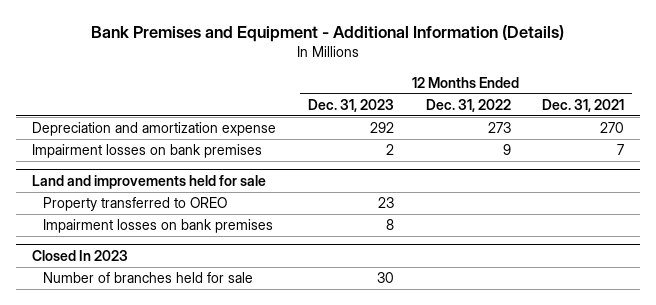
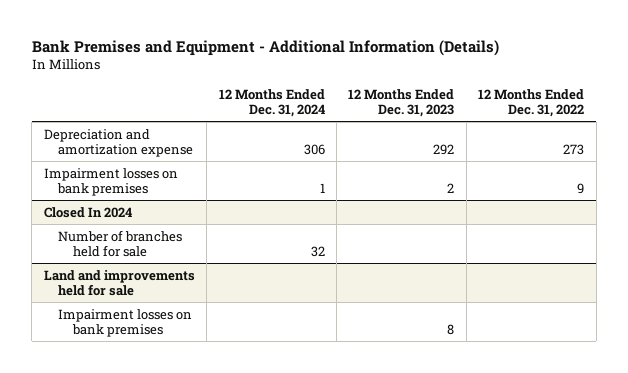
[542,98,625,112] Dec. 31, 2021 -> none
none -> [218,88,325,118] 12 Months Ended Dec. 31, 2024
none -> [43,206,132,218] Closed In 2024
none -> [58,229,183,258] Number of branches held for sale
[43,197,228,212] Property transferred to OREO -> none
[32,249,129,261] Closed In 2023 -> none
[43,272,254,284] Number of branches held for sale -> none

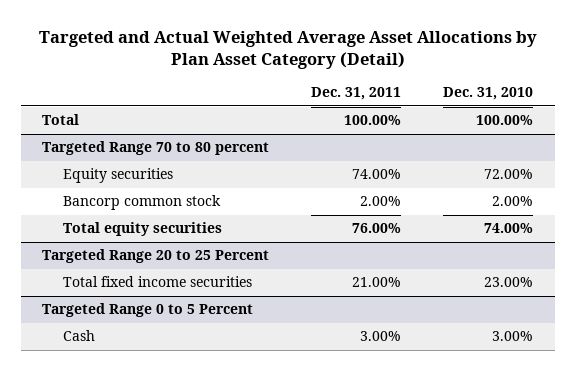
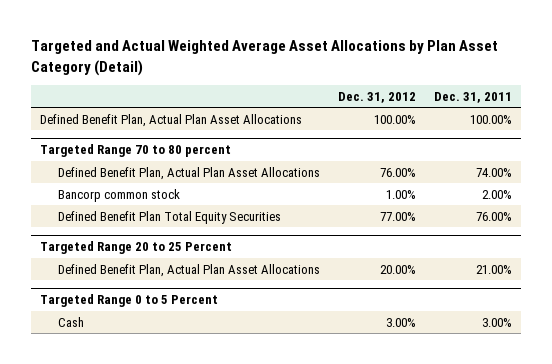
[443,87,534,101] Dec. 31, 2010 -> none
none -> [338,91,417,103] Dec. 31, 2012
[41,114,79,126] Total -> [39,113,302,127] Defined Benefit Plan, Actual Plan Asset Allocations
[62,168,173,184] Equity securities -> none
none -> [58,166,321,180] Defined Benefit Plan, Actual Plan Asset Allocations
[62,222,222,237] Total equity securities -> [58,210,282,224] Defined Benefit Plan Total Equity Securities
[62,276,252,288] Total fixed income securities -> none
none -> [58,263,321,277] Defined Benefit Plan, Actual Plan Asset Allocations

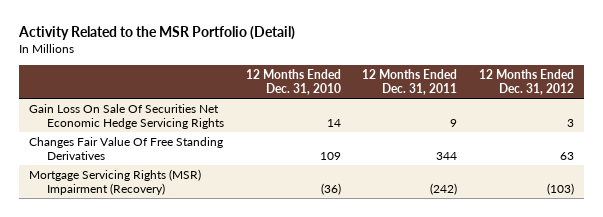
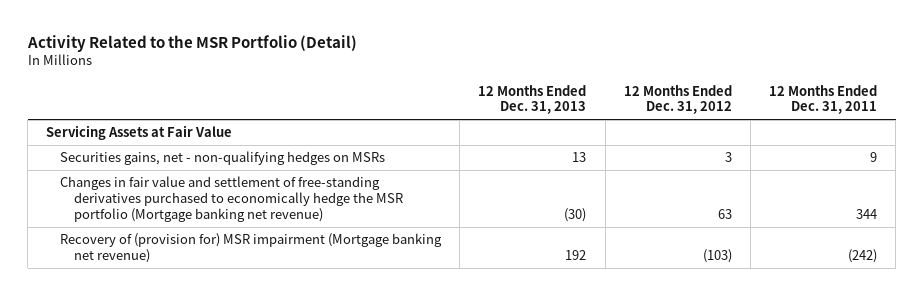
[245,68,341,95] 12 Months Ended Dec. 31, 2010 -> none
none -> [478,84,587,115] 12 Months Ended Dec. 31, 2013
none -> [46,125,233,141] Servicing Assets at Fair Value
[29,104,225,129] Gain Loss On Sale Of Securities Net Economic Hedge Servicing Rights -> [60,151,386,166] Securities gains, net - non-qualifying hedges on MSRs
[29,137,224,160] Changes Fair Value Of Free Standing Derivatives -> [60,176,403,222] Changes in fair value and settlement of free-standing derivatives purchased to economically hedge the MSR portfolio (Mortgage banking net revenue)
[29,169,202,195] Mortgage Servicing Rights (MSR) Impairment (Recovery) -> [60,233,443,264] Recovery of (provision for) MSR impairment (Mortgage banking net revenue)

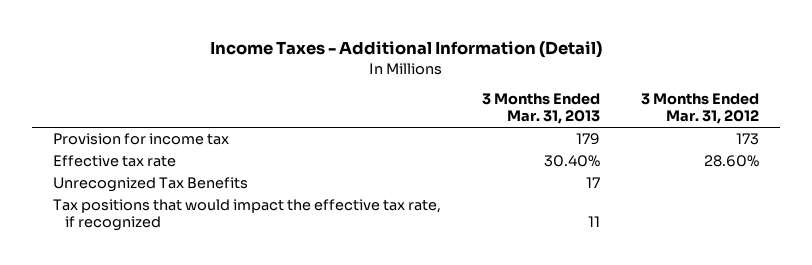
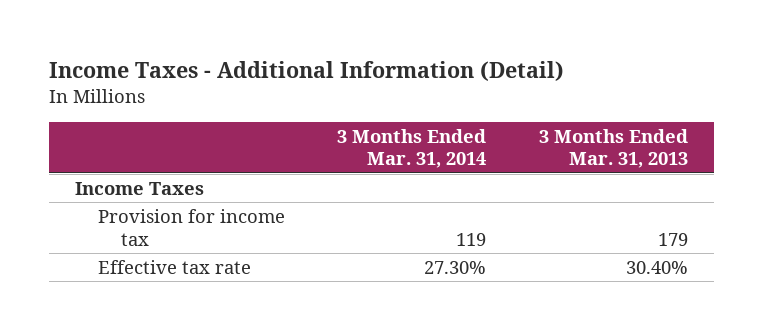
[641,93,760,125] 3 Months Ended Mar. 31, 2012 -> none
none -> [337,128,487,169] 3 Months Ended Mar. 31, 2014
none -> [75,181,205,195] Income Taxes
[52,177,248,193] Unrecognized Tax Benefits -> none
[52,199,441,232] Tax positions that would impact the effective tax rate, if recognized -> none

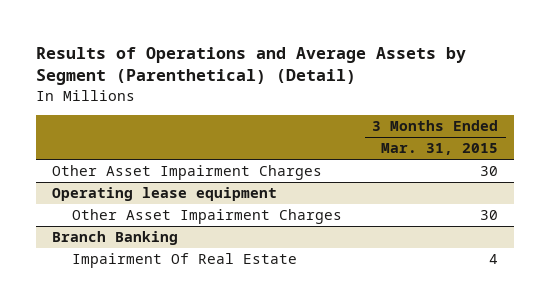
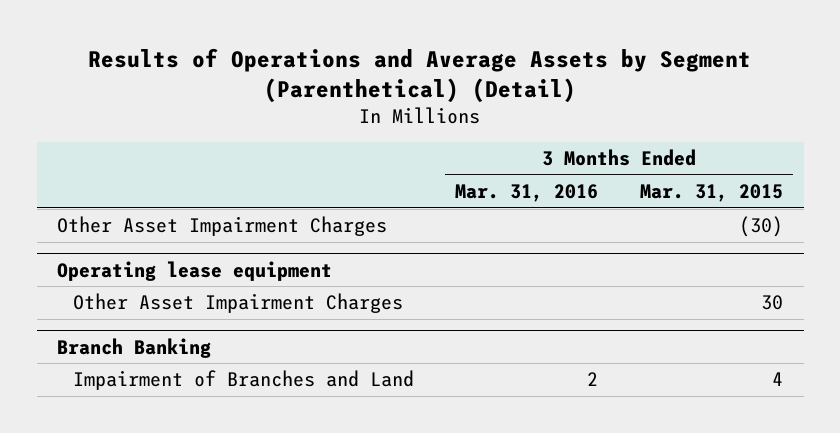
none -> [455,184,599,203] Mar. 31, 2016
[480,166,499,177] 30 -> [739,216,784,238] (30)
[71,253,297,269] Impairment Of Real Estate -> none
none -> [72,370,414,391] Impairment of Branches and Land

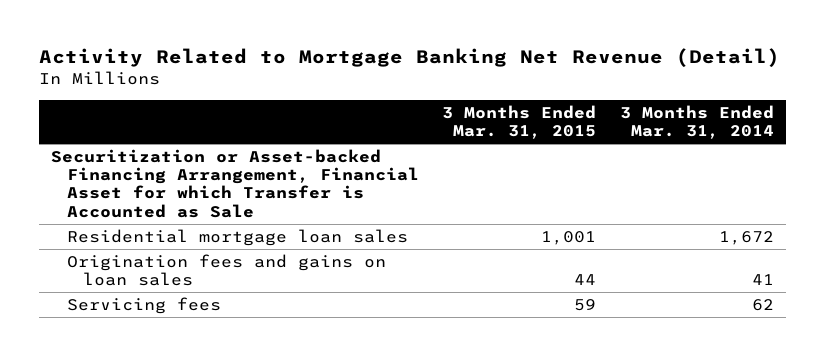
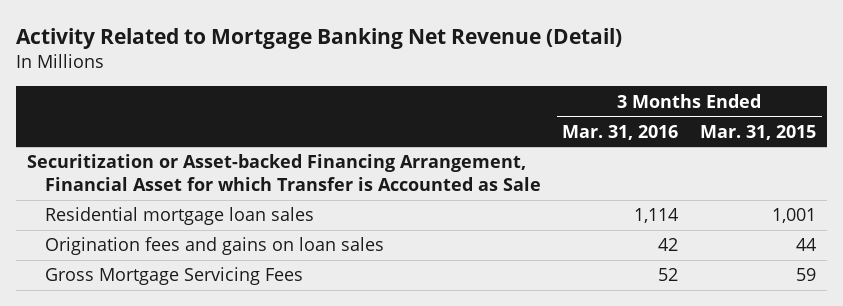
[619,105,774,140] 3 Months Ended Mar. 31, 2014 -> none
none -> [562,124,679,140] Mar. 31, 2016
[66,297,221,315] Servicing fees -> [44,267,303,286] Gross Mortgage Servicing Fees

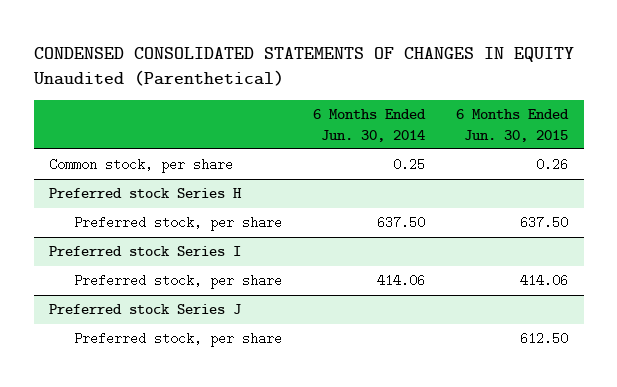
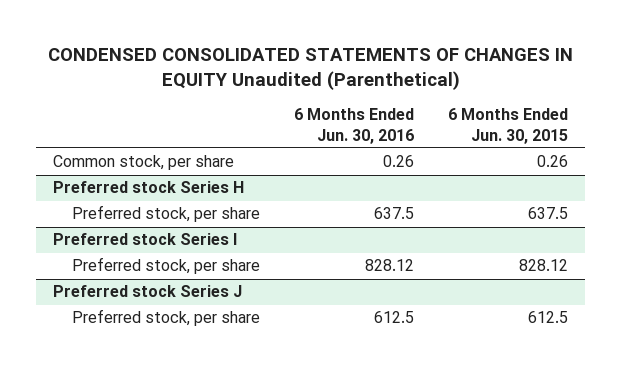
[313,109,427,142] 6 Months Ended Jun. 30, 2014 -> none
none -> [293,108,414,144] 6 Months Ended Jun. 30, 2016
[520,216,569,230] 637.50 -> [527,207,568,220] 637.5
[520,274,569,288] 414.06 -> [518,259,568,272] 828.12
[520,332,569,346] 612.50 -> [527,311,568,324] 612.5

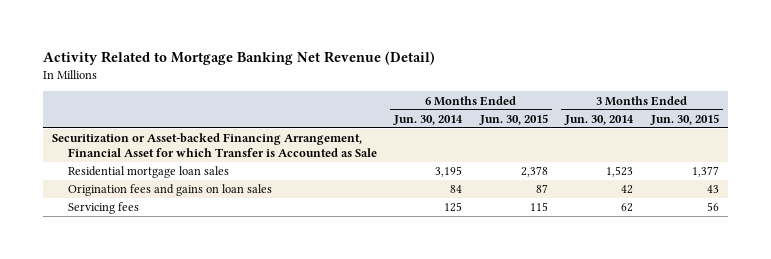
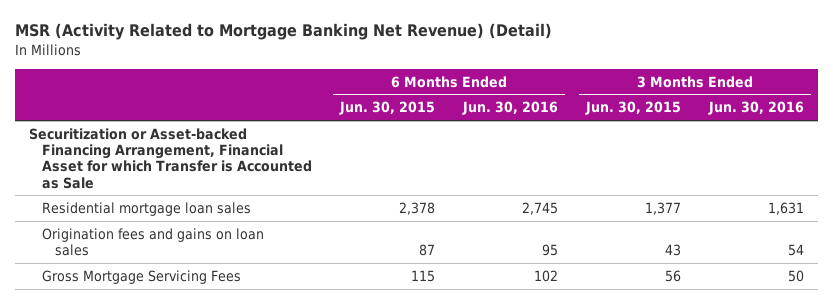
[42,51,435,66] Activity Related to Mortgage Banking Net Revenue (Detail) -> [14,23,552,41] MSR (Activity Related to Mortgage Banking Net Revenue) (Detail)
[393,114,464,125] Jun. 30, 2014 -> none
[564,114,635,125] Jun. 30, 2014 -> none
none -> [461,101,558,116] Jun. 30, 2016
none -> [708,101,805,116] Jun. 30, 2016
[67,202,139,215] Servicing fees -> [41,269,241,284] Gross Mortgage Servicing Fees

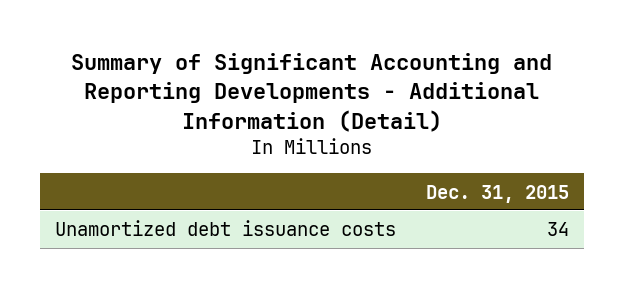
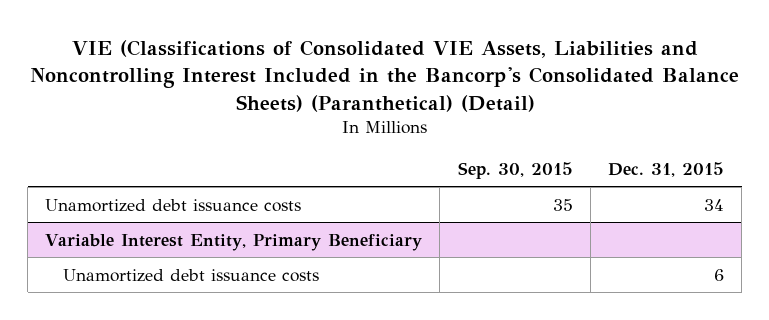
[71,52,553,132] Summary of Significant Accounting and Reporting Developments - Additional Information (Detail) -> [29,39,739,112] VIE (Classifications of Consolidated VIE Assets, Liabilities and Noncontrolling Interest Included in the Bancorp's Consolidated Balance Sheets) (Paranthetical) (Detail)
none -> [457,161,573,179] Sep. 30, 2015
none -> [45,233,423,251] Variable Interest Entity, Primary Beneficiary
none -> [62,268,319,282] Unamortized debt issuance costs

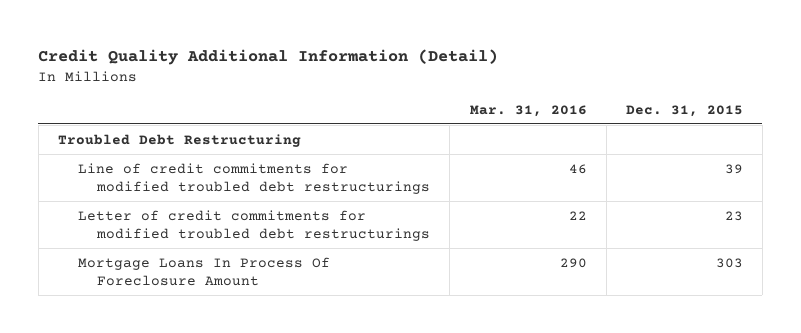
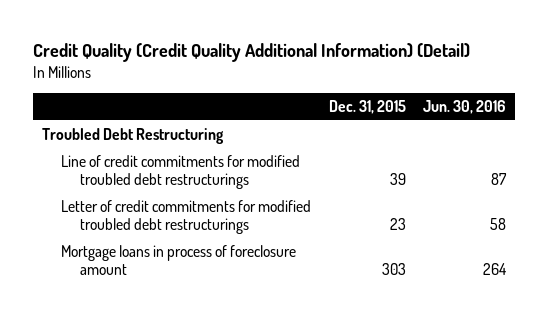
[38,48,499,65] Credit Quality Additional Information (Detail) -> [32,42,470,62] Credit Quality (Credit Quality Additional Information) (Detail)
[469,104,587,117] Mar. 31, 2016 -> none
none -> [423,100,507,115] Jun. 30, 2016
[77,256,330,286] Mortgage Loans In Process Of Foreclosure Amount -> [60,244,296,276] Mortgage loans in process of foreclosure amount

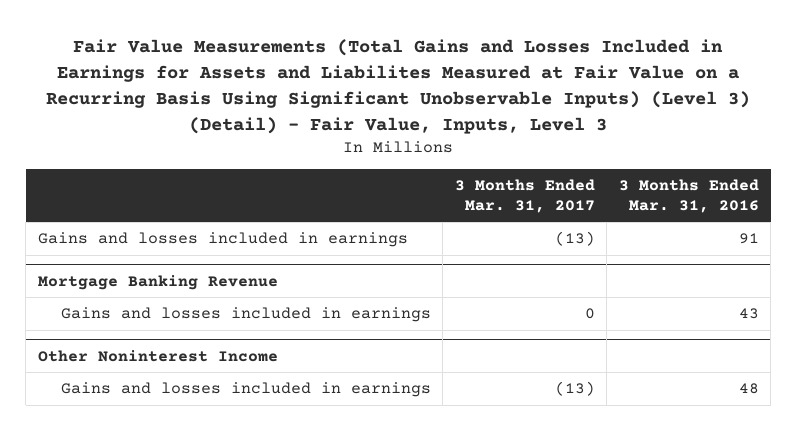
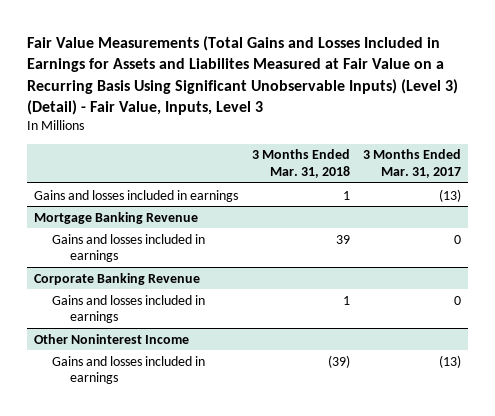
[618,179,759,213] 3 Months Ended Mar. 31, 2016 -> none
none -> [251,149,350,179] 3 Months Ended Mar. 31, 2018
none -> [34,272,201,285] Corporate Banking Revenue
none -> [52,294,206,324] Gains and losses included in earnings

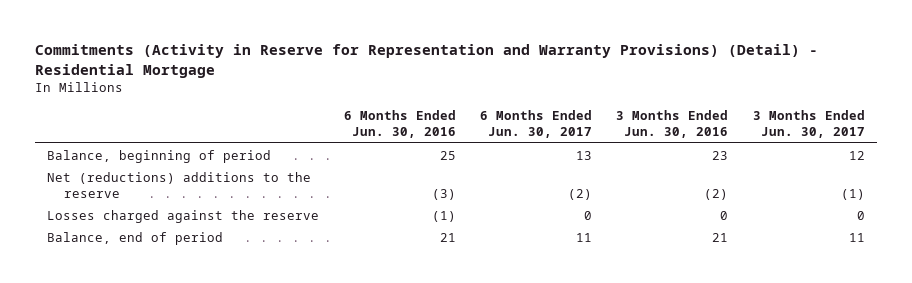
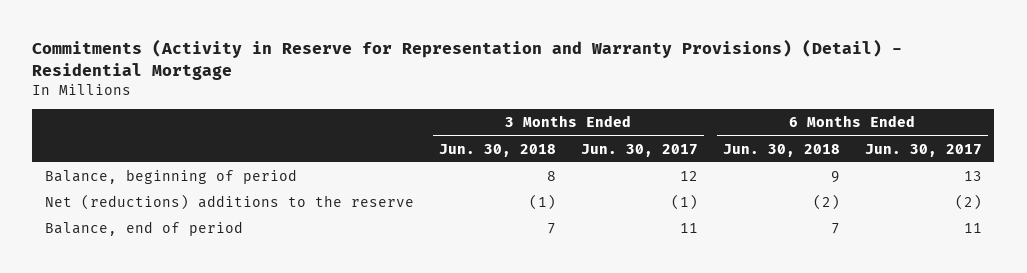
[343,110,456,139] 6 Months Ended Jun. 30, 2016 -> none
[616,110,729,139] 3 Months Ended Jun. 30, 2016 -> none
none -> [438,143,556,157] Jun. 30, 2018
none -> [722,143,840,157] Jun. 30, 2018
[47,209,320,223] Losses charged against the reserve -> none

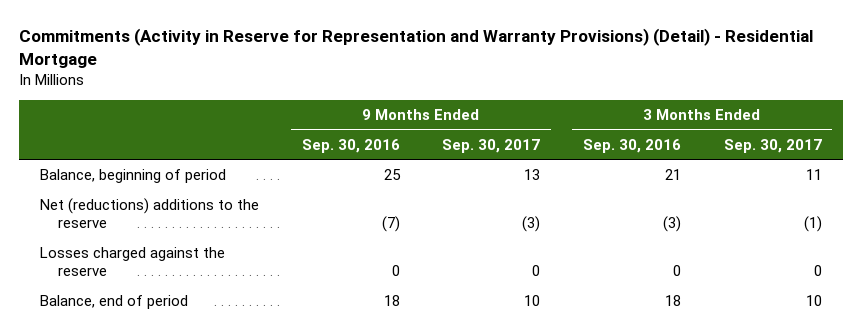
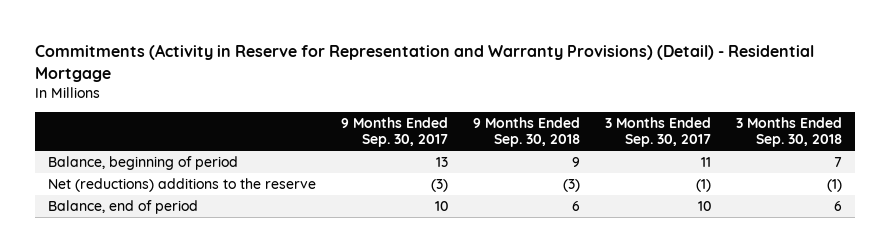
[301,138,400,153] Sep. 30, 2016 -> none
[582,138,681,153] Sep. 30, 2016 -> none
none -> [473,117,581,148] 9 Months Ended Sep. 30, 2018
none -> [736,117,843,148] 3 Months Ended Sep. 30, 2018
[39,247,225,277] Losses charged against the reserve -> none

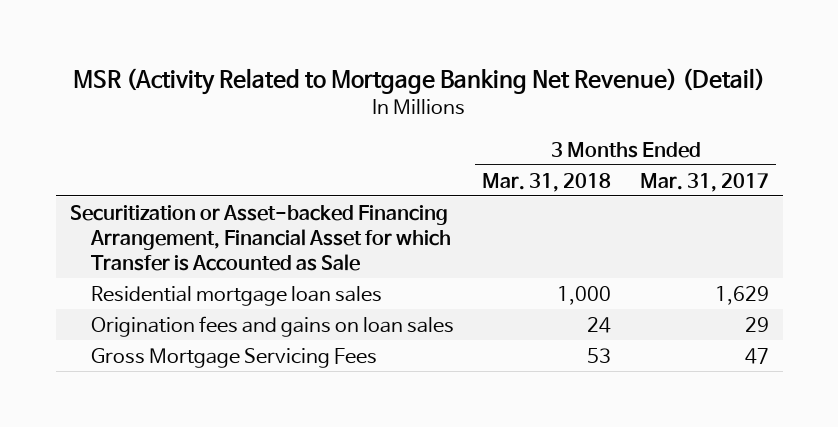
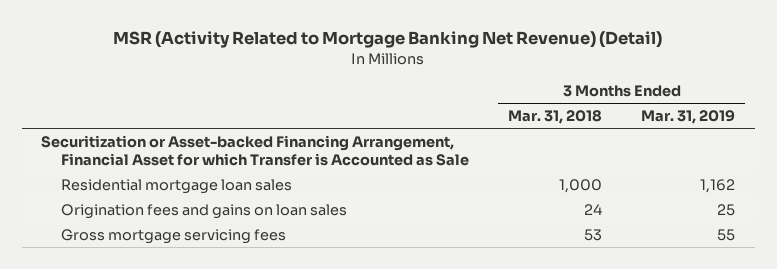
[639,172,769,192] Mar. 31, 2017 -> none
none -> [641,110,736,125] Mar. 31, 2019
[91,347,378,368] Gross Mortgage Servicing Fees -> [61,228,287,244] Gross mortgage servicing fees

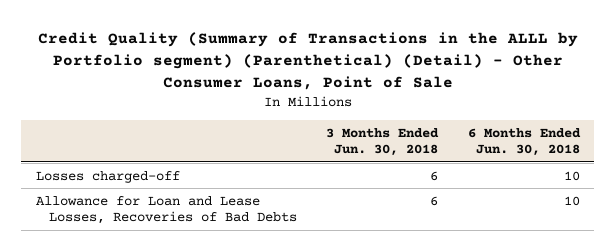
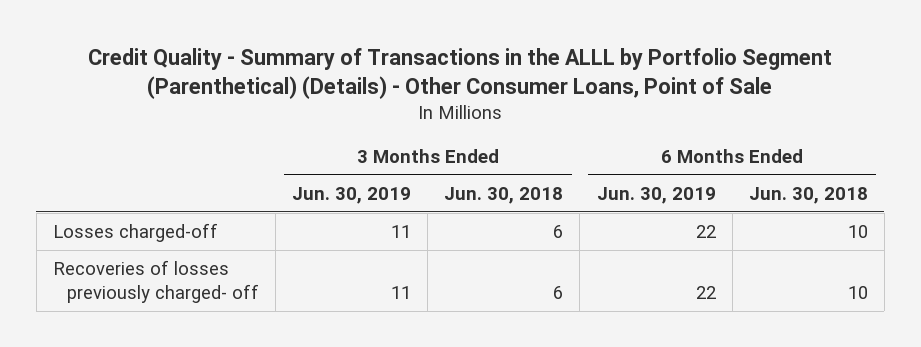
[37,32,578,90] Credit Quality (Summary of Transactions in the ALLL by Portfolio segment) (Parenthetical) (Detail) - Other Consumer Loans, Point of Sale -> [88,47,833,99] Credit Quality - Summary of Transactions in the ALLL by Portfolio Segment (Parenthetical) (Details) - Other Consumer Loans, Point of Sale
none -> [292,186,412,204] Jun. 30, 2019
none -> [596,186,716,204] Jun. 30, 2019
[35,195,298,225] Allowance for Loan and Lease Losses, Recoveries of Bad Debts -> [52,260,259,303] Recoveries of losses previously charged- off

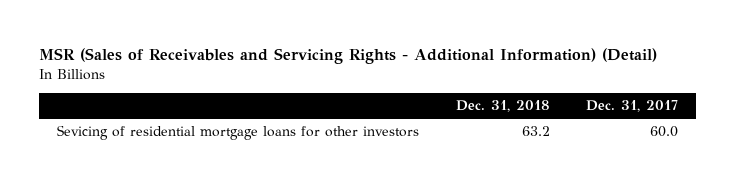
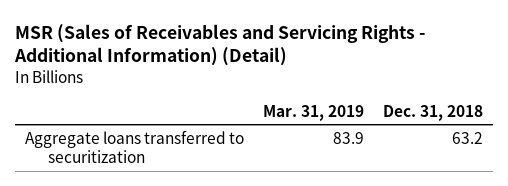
[585,100,678,113] Dec. 31, 2017 -> none
none -> [262,104,364,121] Mar. 31, 2019
[57,125,420,141] Sevicing of residential mortgage loans for other investors -> [24,129,244,164] Aggregate loans transferred to securitization

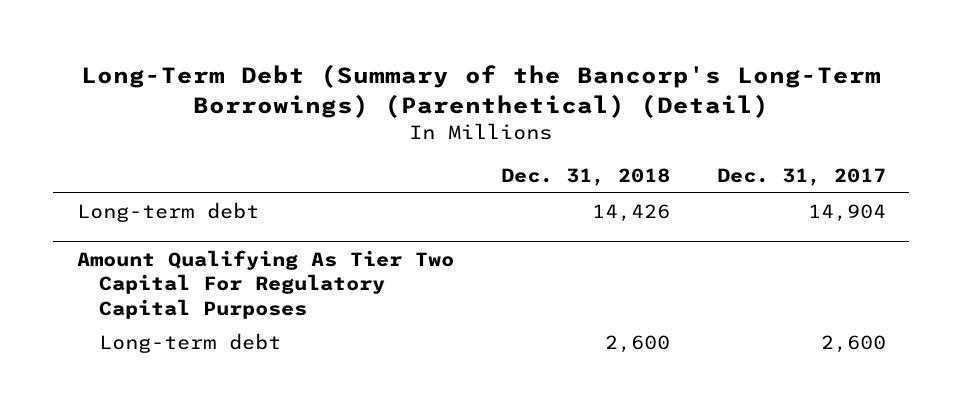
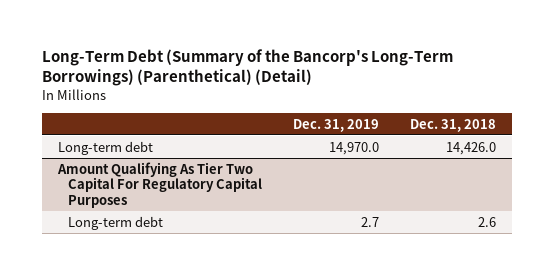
[716,168,886,187] Dec. 31, 2017 -> none
none -> [293,118,380,132] Dec. 31, 2019
[591,204,670,223] 14,426 -> [446,141,497,155] 14,426.0
[604,335,670,354] 2,600 -> [478,216,497,227] 2.6

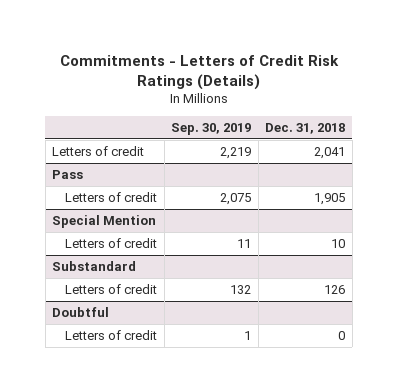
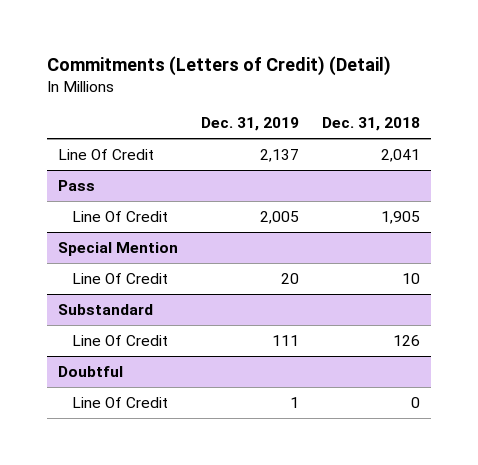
[59,54,339,90] Commitments - Letters of Credit Risk Ratings (Details) -> [46,55,391,76] Commitments (Letters of Credit) (Detail)
[171,123,252,136] Sep. 30, 2019 -> none
none -> [201,117,300,132] Dec. 31, 2019
[52,145,145,156] Letters of credit -> [58,149,155,161] Line Of Credit
[65,191,158,202] Letters of credit -> [71,211,168,223] Line Of Credit
[65,237,158,248] Letters of credit -> [71,273,168,285] Line Of Credit
[65,283,158,294] Letters of credit -> [71,335,168,347] Line Of Credit
[65,329,158,340] Letters of credit -> [71,397,168,409] Line Of Credit

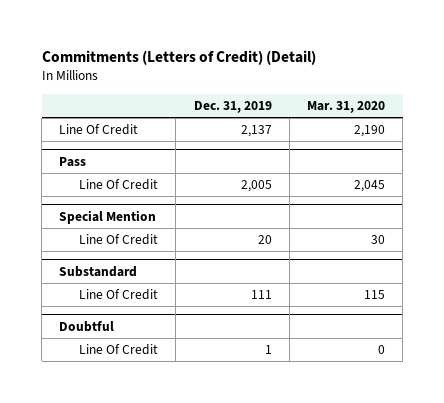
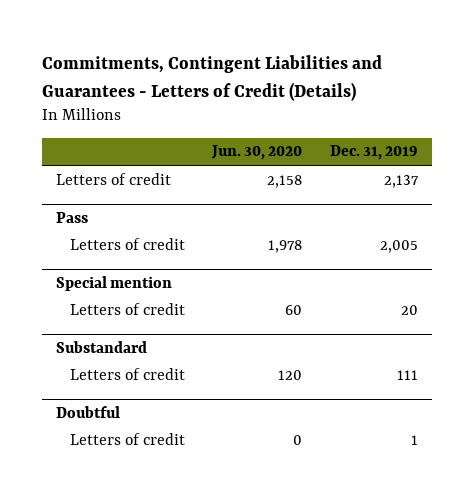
[41,50,316,66] Commitments (Letters of Credit) (Detail) -> [42,55,383,101] Commitments, Contingent Liabilities and Guarantees - Letters of Credit (Details)
[306,100,385,113] Mar. 31, 2020 -> none
none -> [211,145,303,161] Jun. 30, 2020
[59,124,139,136] Line Of Credit -> [56,172,172,185] Letters of credit
[79,179,159,191] Line Of Credit -> [69,237,185,250] Letters of credit
[59,209,157,224] Special Mention -> [56,275,173,291] Special mention
[79,234,159,246] Line Of Credit -> [69,302,185,315] Letters of credit
[79,289,159,301] Line Of Credit -> [69,367,185,380] Letters of credit
[79,344,159,356] Line Of Credit -> [69,432,185,445] Letters of credit

